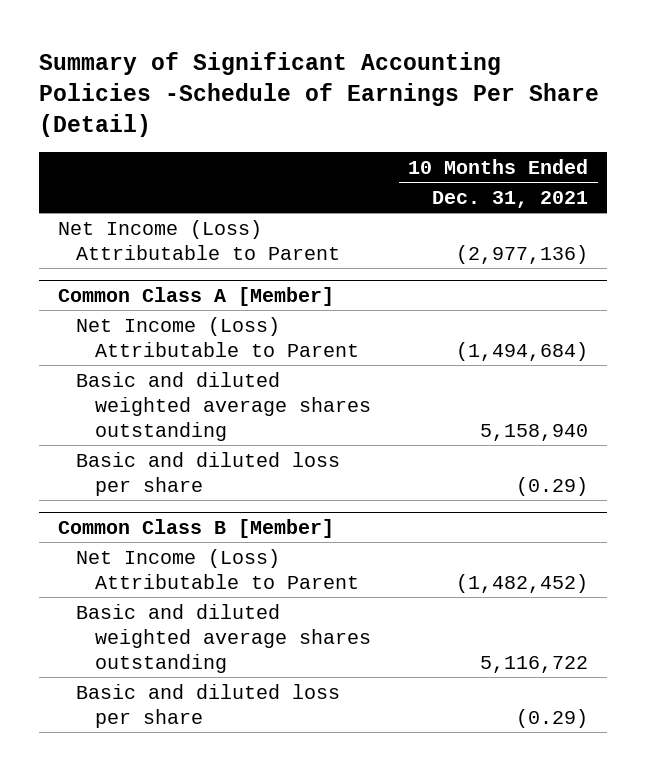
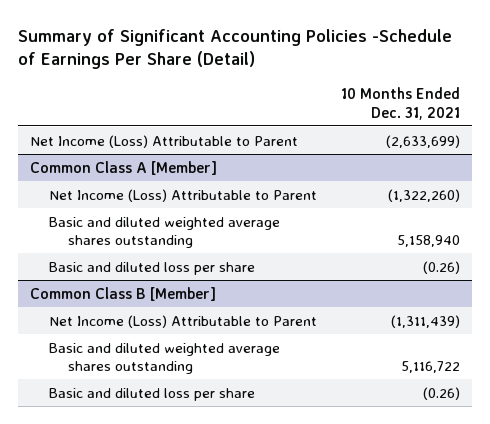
[456,244,589,264] (2,977,136) -> [386,134,461,148] (2,633,699)
[456,341,589,361] (1,494,684) -> [388,188,461,202] (1,322,260)
[516,476,589,496] (0.29) -> [423,260,461,274] (0.26)
[456,573,589,593] (1,482,452) -> [391,314,461,328] (1,311,439)
[516,708,589,728] (0.29) -> [423,386,461,400] (0.26)

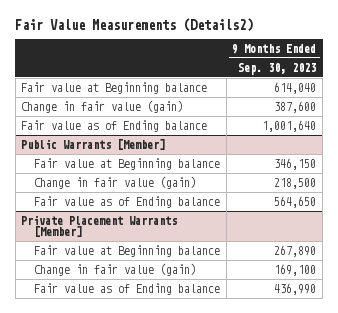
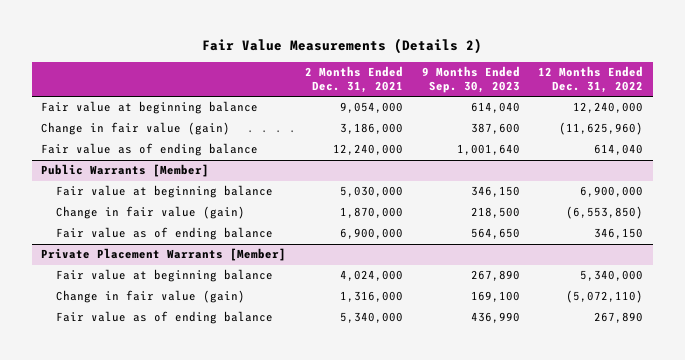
[15,17,254,32] Fair Value Measurements (Details2) -> [202,38,483,55] Fair Value Measurements (Details 2)
none -> [305,66,404,93] 2 Months Ended Dec. 31, 2021
none -> [538,66,644,93] 12 Months Ended Dec. 31, 2022
[21,81,208,94] Fair value at Beginning balance -> [41,101,259,115] Fair value at beginning balance
[21,119,208,132] Fair value as of Ending balance -> [41,143,259,157] Fair value as of ending balance
[33,157,220,170] Fair value at Beginning balance -> [56,185,274,199] Fair value at beginning balance
[33,195,220,208] Fair value as of Ending balance -> [56,227,274,241] Fair value as of ending balance
[33,244,220,257] Fair value at Beginning balance -> [56,269,274,283] Fair value at beginning balance
[33,282,220,295] Fair value as of Ending balance -> [56,311,274,325] Fair value as of ending balance

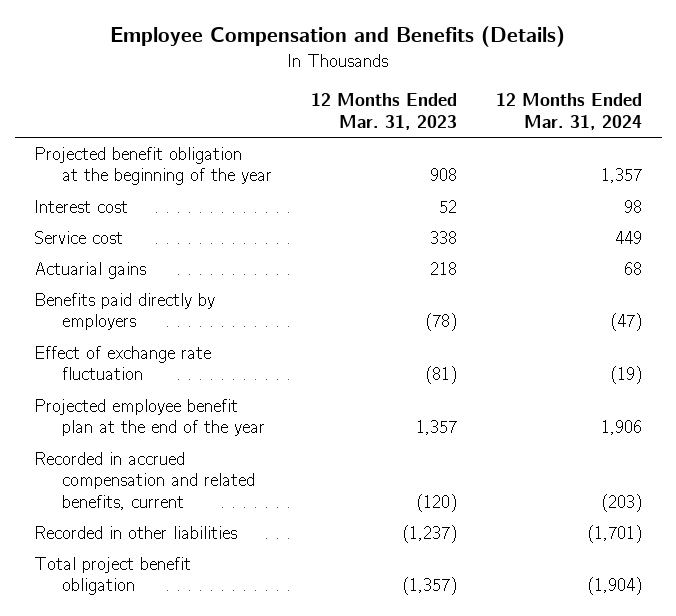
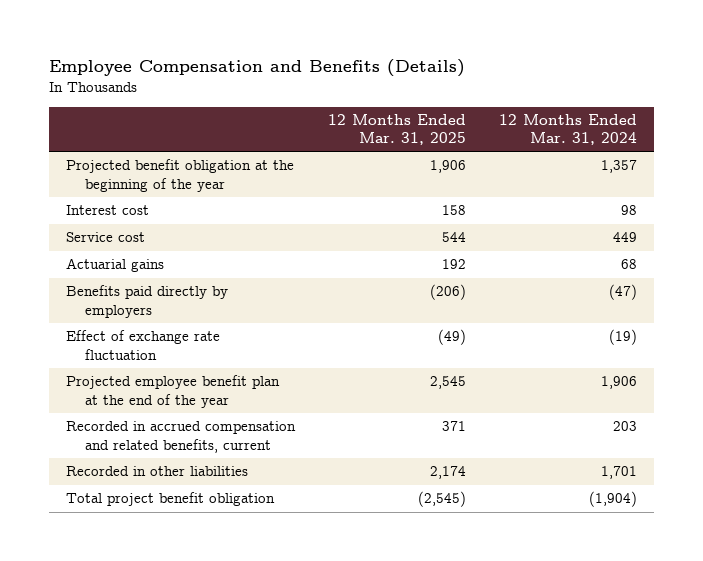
[310,93,457,130] 12 Months Ended Mar. 31, 2023 -> none
none -> [327,113,466,146] 12 Months Ended Mar. 31, 2025
[601,493,643,512] (203) -> [613,421,638,432] 203
[587,524,643,543] (1,701) -> [601,466,638,480] 1,701

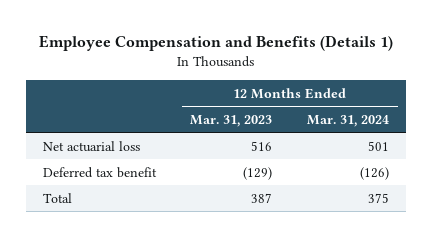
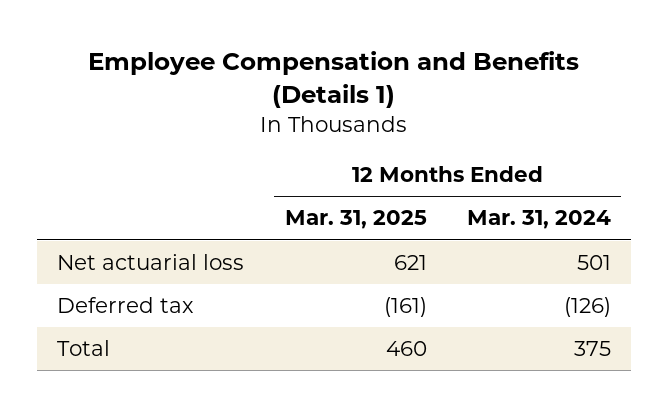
[190,114,273,127] Mar. 31, 2023 -> none
none -> [284,210,427,230] Mar. 31, 2025
[42,166,157,178] Deferred tax benefit -> [57,297,195,314] Deferred tax

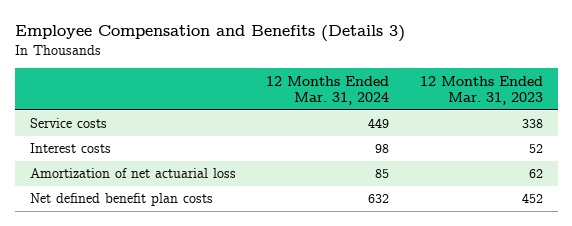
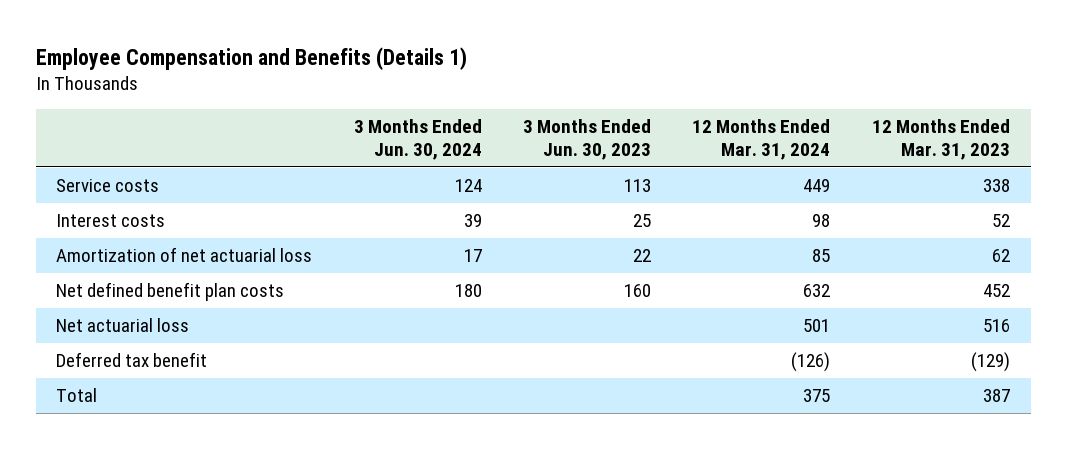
[14,25,405,43] Employee Compensation and Benefits (Details 3) -> [35,46,467,70] Employee Compensation and Benefits (Details 1)
none -> [353,119,482,160] 3 Months Ended Jun. 30, 2024
none -> [523,119,652,160] 3 Months Ended Jun. 30, 2023
none -> [56,318,190,333] Net actuarial loss
none -> [56,352,208,368] Deferred tax benefit
none -> [56,388,98,403] Total

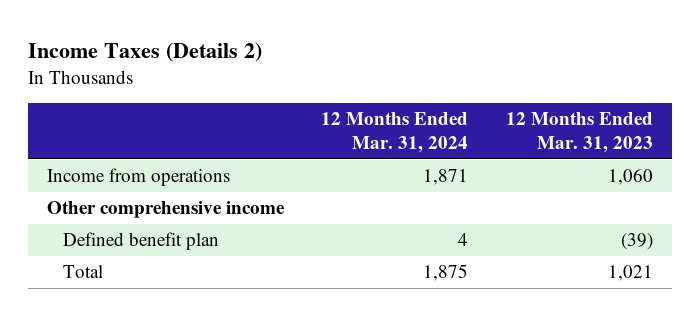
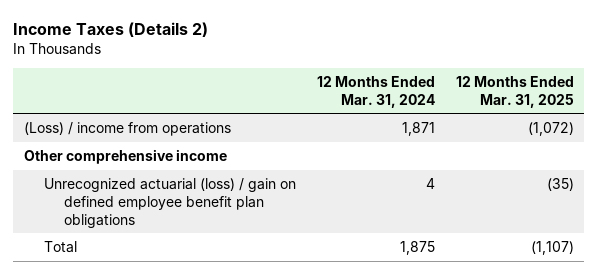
[505,111,653,154] 12 Months Ended Mar. 31, 2023 -> none
none -> [455,75,574,108] 12 Months Ended Mar. 31, 2025
[47,168,231,187] Income from operations -> [23,122,231,137] (Loss) / income from operations
[62,232,219,251] Defined benefit plan -> [43,178,296,228] Unrecognized actuarial (loss) / gain on defined employee benefit plan obligations

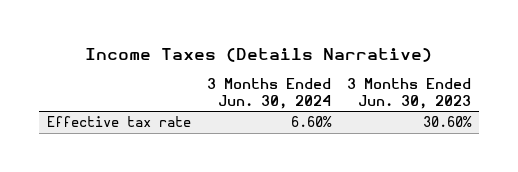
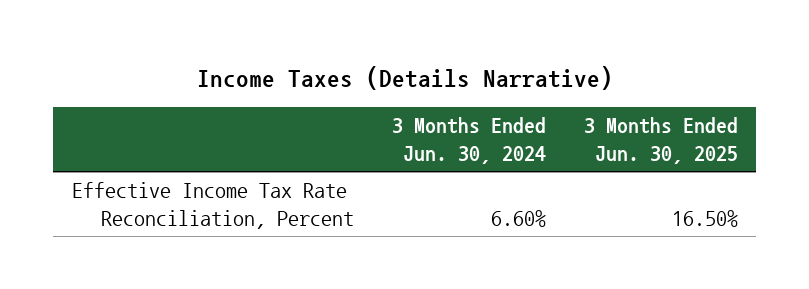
[347,78,472,110] 3 Months Ended Jun. 30, 2023 -> none
none -> [583,117,738,164] 3 Months Ended Jun. 30, 2025
[47,116,192,128] Effective tax rate -> [71,182,355,229] Effective Income Tax Rate Reconciliation, Percent

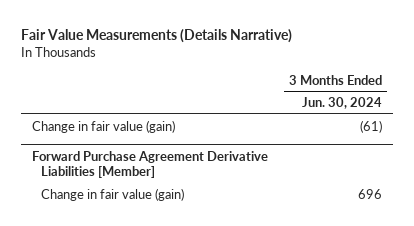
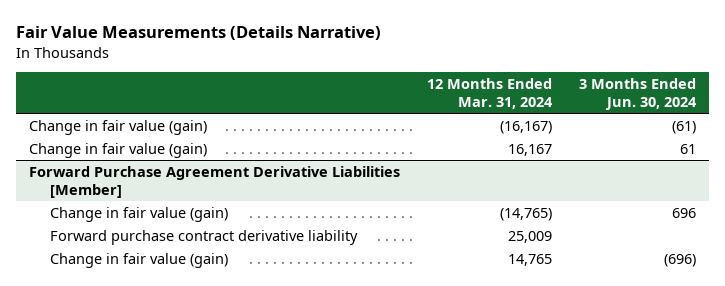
none -> [426,77,553,109] 12 Months Ended Mar. 31, 2024
none -> [29,142,208,158] Change in fair value (gain)
none -> [50,229,359,245] Forward purchase contract derivative liability
none -> [50,252,229,268] Change in fair value (gain)

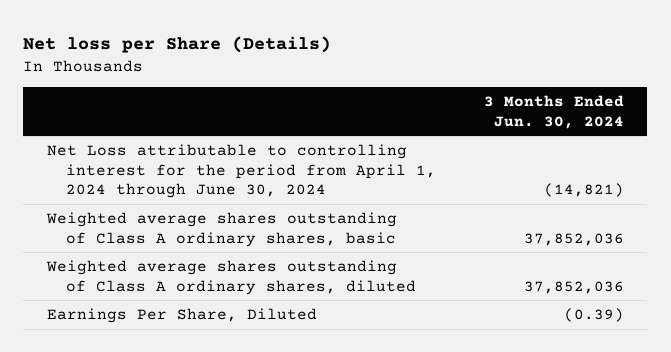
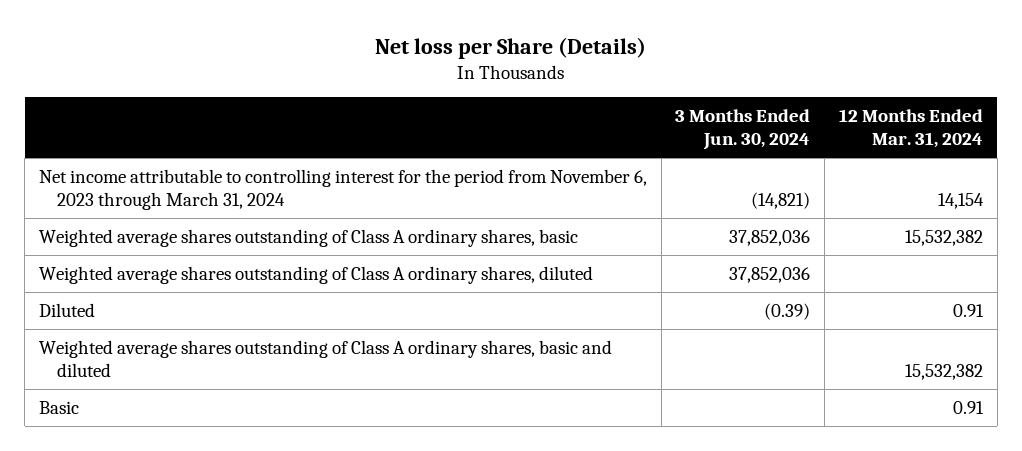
none -> [838,108,983,149] 12 Months Ended Mar. 31, 2024
[47,144,436,199] Net Loss attributable to controlling interest for the period from April 1, 2024 through June 30, 2024 -> [39,168,648,210] Net income attributable to controlling interest for the period from November 6, 2023 through March 31, 2024
[47,308,318,324] Earnings Per Share, Diluted -> [39,302,96,317] Diluted
none -> [39,339,613,377] Weighted average shares outstanding of Class A ordinary shares, basic and diluted
none -> [39,400,80,414] Basic

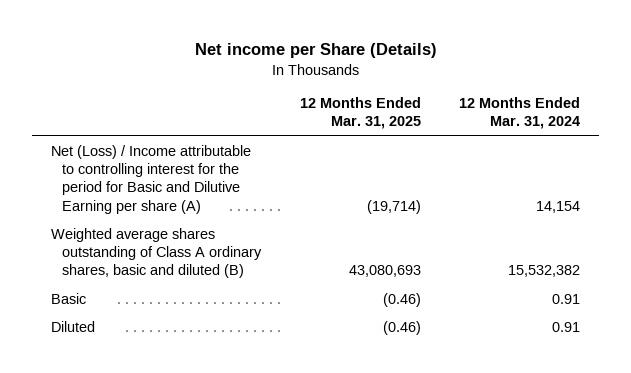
[374,36,646,59] Net loss per Share (Details) -> [194,42,437,58] Net income per Share (Details)
[675,108,811,151] 3 Months Ended Jun. 30, 2024 -> none
none -> [299,97,421,130] 12 Months Ended Mar. 31, 2025
[39,228,579,247] Weighted average shares outstanding of Class A ordinary shares, basic -> none
[39,265,594,284] Weighted average shares outstanding of Class A ordinary shares, diluted -> none
[39,168,648,210] Net income attributable to controlling interest for the period from November 6, 2023 through March 31, 2024 -> [51,145,252,214] Net (Loss) / Income attributable to controlling interest for the period for Basic and Dilutive Earning per share (A)
[39,339,613,377] Weighted average shares outstanding of Class A ordinary shares, basic and diluted -> [51,228,263,279] Weighted average shares outstanding of Class A ordinary shares, basic and diluted (B)
[39,302,96,317] Diluted -> [51,321,96,333] Diluted

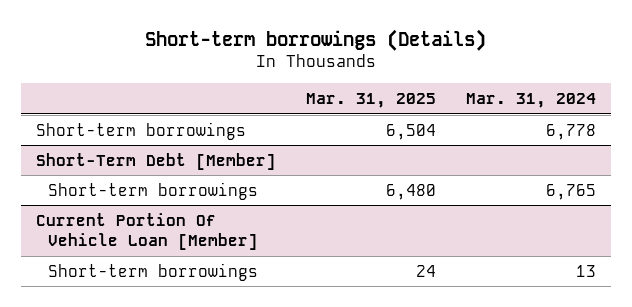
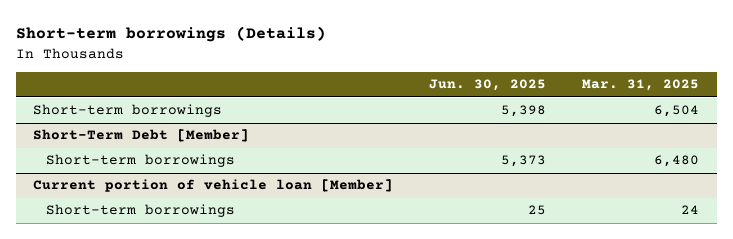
[466,93,597,109] Mar. 31, 2024 -> none
none -> [429,79,547,92] Jun. 30, 2025
[36,212,259,251] Current Portion Of Vehicle Loan [Member] -> [33,179,394,193] Current portion of vehicle loan [Member]

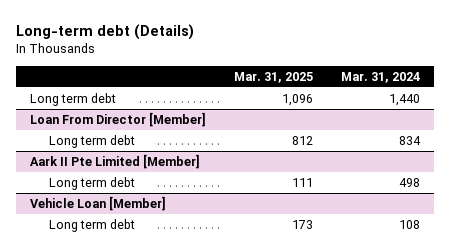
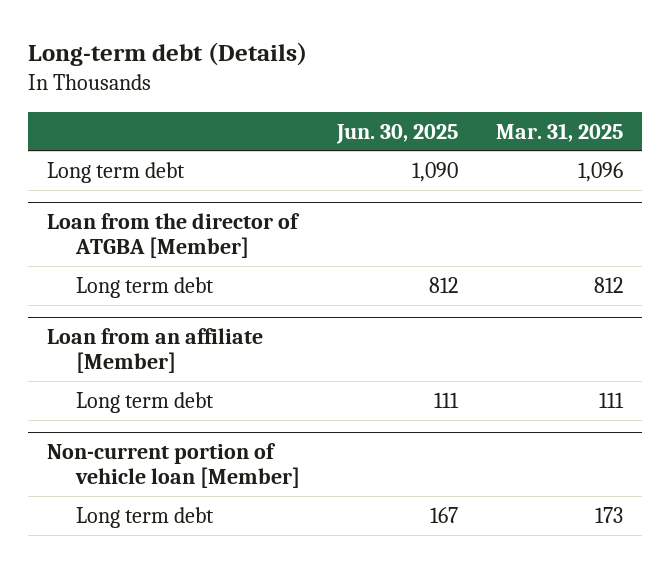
[340,71,420,83] Mar. 31, 2024 -> none
none -> [336,123,459,144] Jun. 30, 2025
[30,111,207,127] Loan From Director [Member] -> [46,213,300,258] Loan from the director of ATGBA [Member]
[30,153,201,169] Aark II Pte Limited [Member] -> [46,328,263,373] Loan from an affiliate [Member]
[30,195,167,211] Vehicle Loan [Member] -> [46,443,300,488] Non-current portion of vehicle loan [Member]

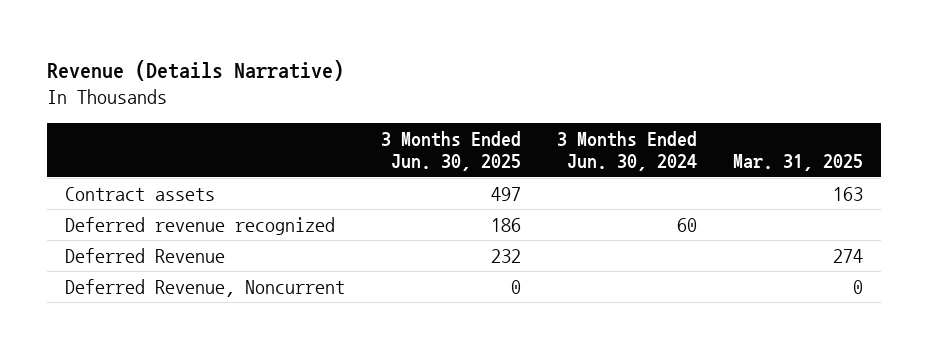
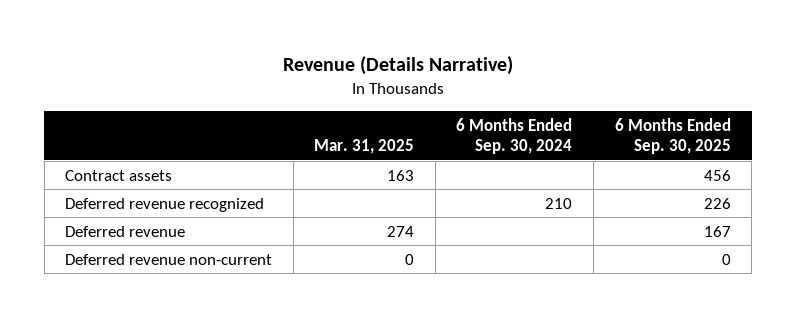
[381,130,522,172] 3 Months Ended Jun. 30, 2025 -> none
[557,130,698,172] 3 Months Ended Jun. 30, 2024 -> none
none -> [456,117,573,155] 6 Months Ended Sep. 30, 2024
none -> [614,117,731,155] 6 Months Ended Sep. 30, 2025
[65,247,226,263] Deferred Revenue -> [65,225,186,237] Deferred revenue
[65,278,346,297] Deferred Revenue, Noncurrent -> [65,253,273,265] Deferred revenue non-current

